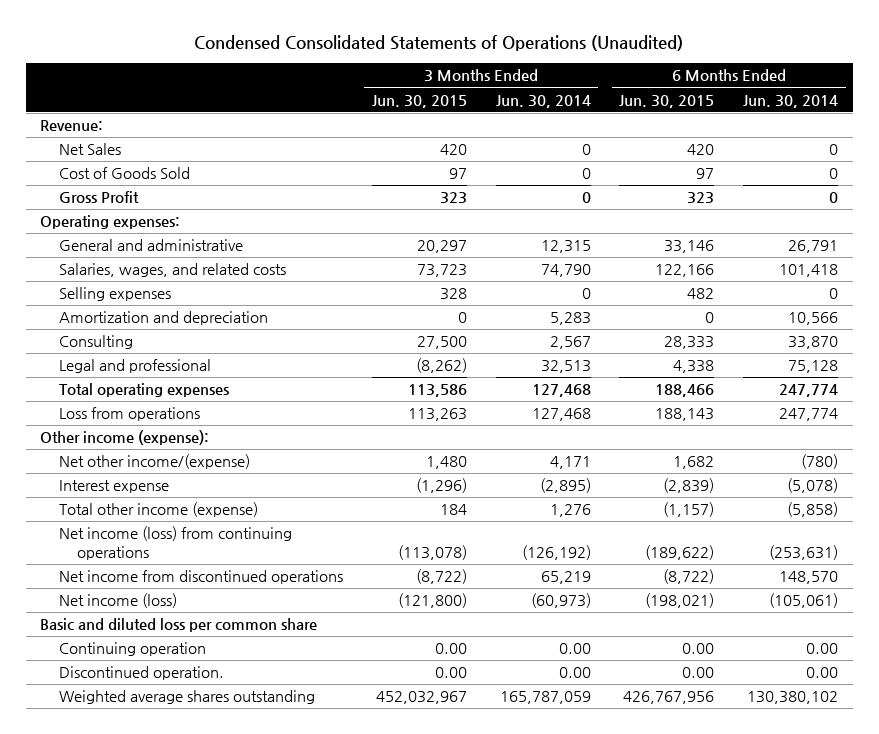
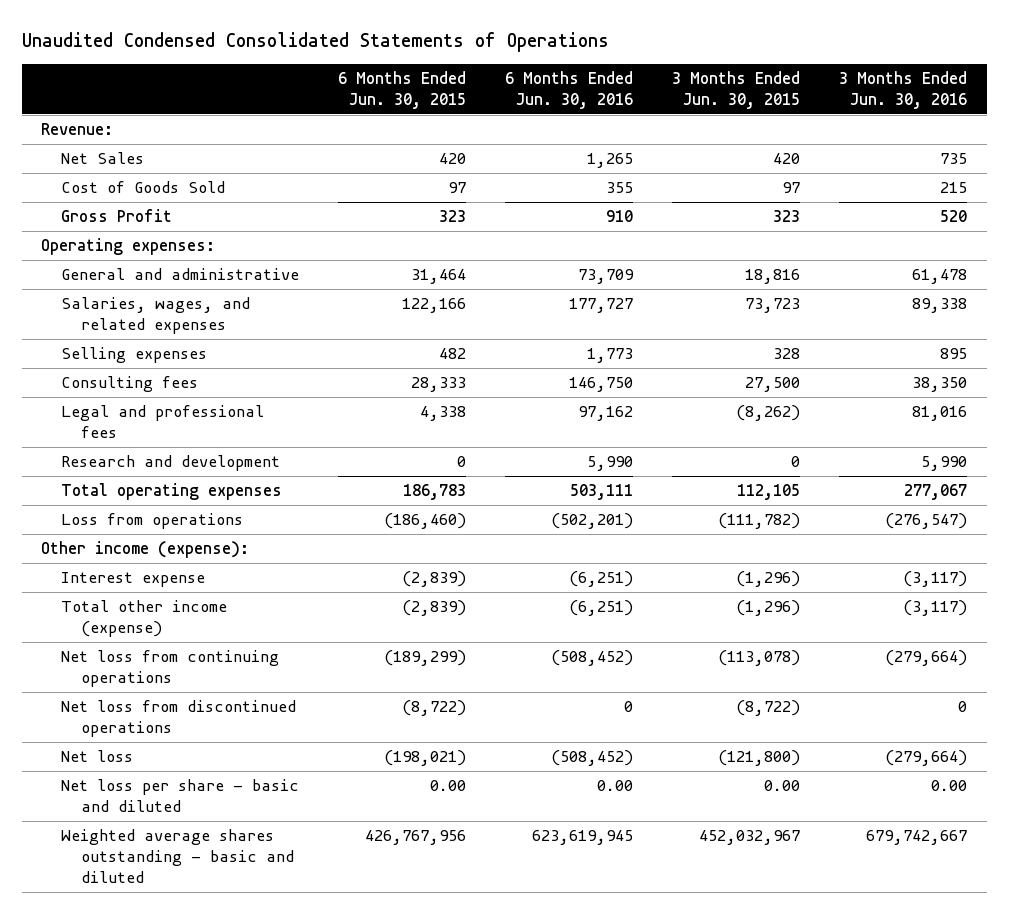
[194,35,684,52] Condensed Consolidated Statements of Operations (Unaudited) -> [21,32,609,53] Unaudited Condensed Consolidated Statements of Operations
[495,94,591,108] Jun. 30, 2014 -> none
[743,94,839,108] Jun. 30, 2014 -> none
none -> [505,71,634,109] 6 Months Ended Jun. 30, 2016
none -> [839,71,968,109] 3 Months Ended Jun. 30, 2016
[416,240,467,254] 20,297 -> [745,269,801,285] 18,816
[664,240,715,254] 33,146 -> [411,269,467,285] 31,464
[58,263,286,278] Salaries, wages, and related costs -> [61,297,251,334] Salaries, wages, and related expenses
[58,311,268,326] Amortization and depreciation -> none
[58,335,133,350] Consulting -> [61,376,199,393] Consulting fees
[58,359,211,374] Legal and professional -> [61,405,265,438] Legal and professional fees
none -> [61,455,281,472] Research and development
[407,384,467,398] 113,586 -> [737,484,801,501] 112,105
[655,384,715,398] 188,466 -> [403,484,467,501] 186,783
[407,408,467,422] 113,263 -> [718,513,801,530] (111,782)
[655,408,715,422] 188,143 -> [384,513,467,530] (186,460)
[58,454,250,470] Net other income/(expense) -> none
[40,618,318,633] Basic and diluted loss per common share -> none
[58,666,224,681] Discontinued operation. -> none
[439,504,467,516] 184 -> [736,600,801,617] (1,296)
[663,502,715,518] (1,157) -> [402,600,467,617] (2,839)
[58,526,292,560] Net income (loss) from continuing operations -> [61,650,280,687] Net loss from continuing operations
[645,544,715,560] (189,622) -> [384,650,467,667] (189,299)
[58,570,343,585] Net income from discontinued operations -> [61,700,297,737] Net loss from discontinued operations
[58,593,177,609] Net income (loss) -> [61,750,134,763] Net loss
[58,642,206,657] Continuing operation -> [61,779,300,812] Net loss per share - basic and diluted
[58,690,315,705] Weighted average shares outstanding -> [61,829,295,883] Weighted average shares outstanding - basic and diluted

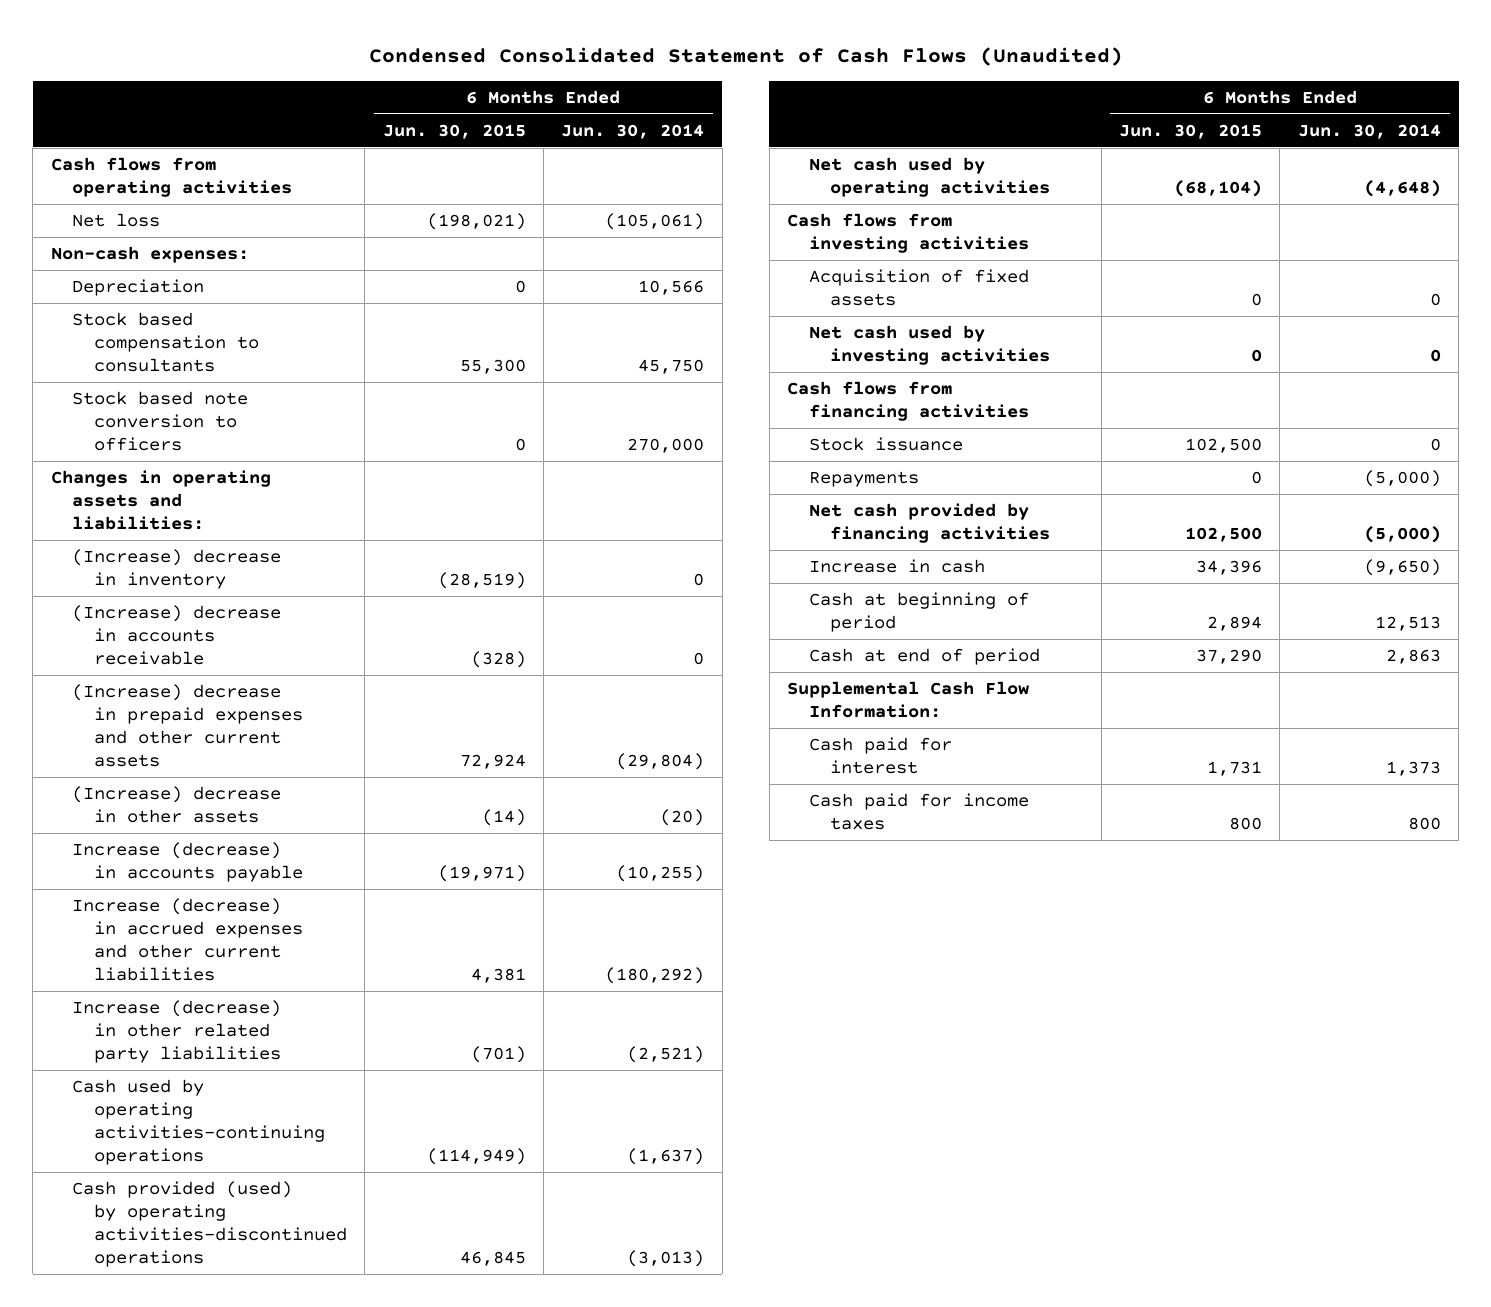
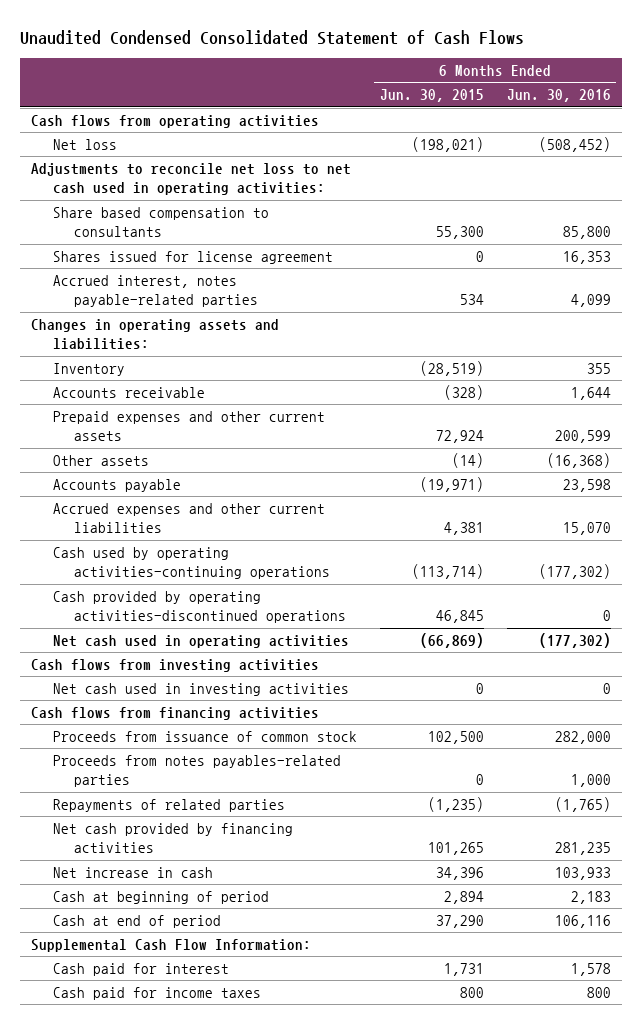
[368,47,1123,67] Condensed Consolidated Statement of Cash Flows (Unaudited) -> [19,30,524,46] Unaudited Condensed Consolidated Statement of Cash Flows
[561,123,705,139] Jun. 30, 2014 -> none
none -> [506,89,611,103] Jun. 30, 2016
[50,246,249,264] Non-cash expenses: -> none
[72,279,205,297] Depreciation -> none
[72,391,249,452] Stock based note conversion to officers -> none
none -> [31,162,352,196] Adjustments to reconcile net loss to net cash used in operating activities:
[72,312,259,373] Stock based compensation to consultants -> [52,206,269,238] Share based compensation to consultants
none -> [52,250,333,264] Shares issued for license agreement
none -> [52,274,258,308] Accrued interest, notes payable-related parties
[72,786,282,824] (Increase) decrease in other assets -> none
[72,1000,282,1064] Increase (decrease) in other related party liabilities -> none
[72,549,282,590] (Increase) decrease in inventory -> [52,362,125,376] Inventory
[72,605,282,666] (Increase) decrease in accounts receivable -> [52,386,205,398] Accounts receivable
[72,684,303,768] (Increase) decrease in prepaid expenses and other current assets -> [52,410,325,442] Prepaid expenses and other current assets
none -> [52,454,149,466] Other assets
[72,842,303,883] Increase (decrease) in accounts payable -> [52,478,181,492] Accounts payable
[72,898,303,982] Increase (decrease) in accrued expenses and other current liabilities -> [52,502,325,534] Accrued expenses and other current liabilities
[426,1148,526,1166] (114,949) -> [411,564,484,580] (113,714)
[72,1181,347,1268] Cash provided (used) by operating activities-discontinued operations -> [52,590,346,624] Cash provided by operating activities-discontinued operations
[808,157,1051,198] Net cash used by operating activities -> [52,634,349,648] Net cash used in operating activities
[1174,180,1263,198] (68,104) -> [419,632,484,648] (66,869)
[808,269,1029,307] Acquisition of fixed assets -> none
[808,325,1051,366] Net cash used by investing activities -> [52,682,349,696] Net cash used in investing activities
[808,471,919,488] Repayments -> none
[808,437,963,452] Stock issuance -> [52,730,357,742] Proceeds from issuance of common stock
none -> [52,754,341,788] Proceeds from notes payables-related parties
none -> [52,798,285,812] Repayments of related parties
[1185,527,1263,543] 102,500 -> [427,842,484,856] 101,265
[808,559,985,574] Increase in cash -> [52,866,213,878] Net increase in cash

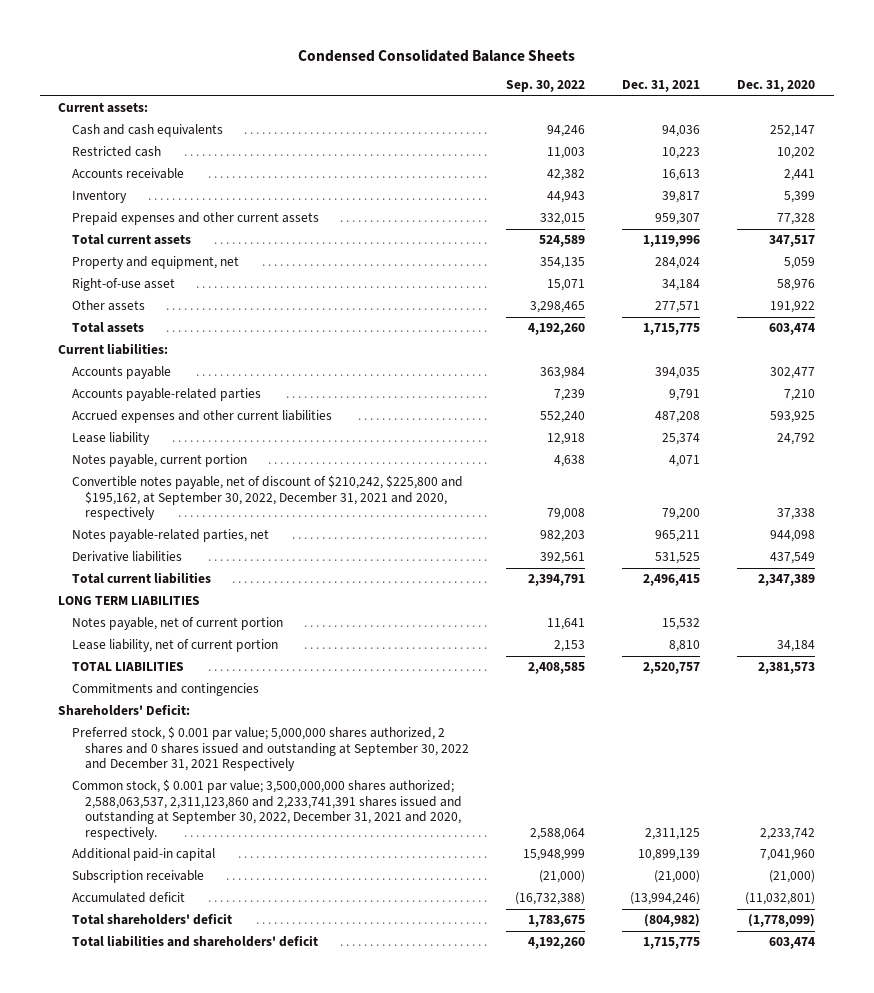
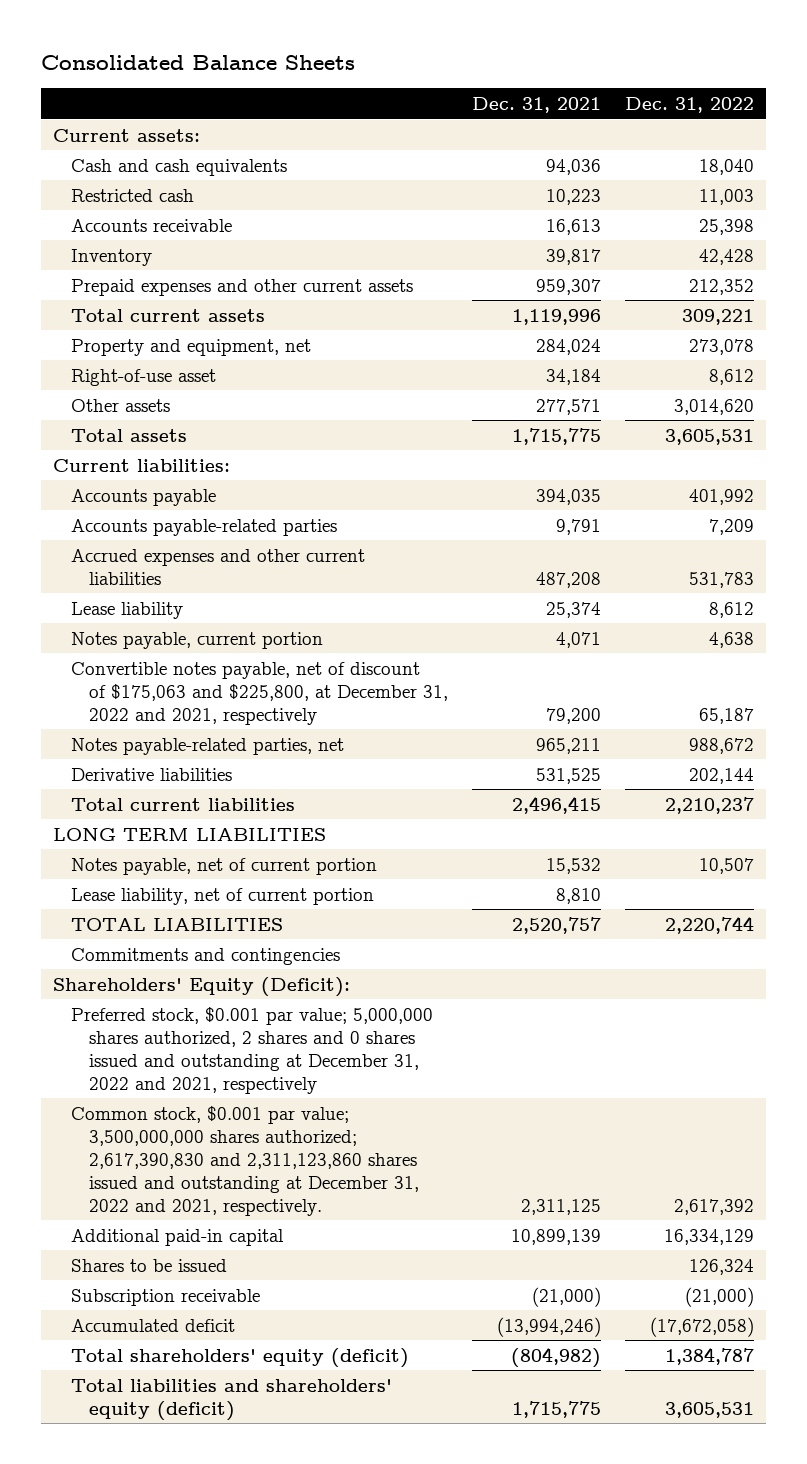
[297,48,575,62] Condensed Consolidated Balance Sheets -> [40,54,355,70] Consolidated Balance Sheets
[505,80,585,93] Sep. 30, 2022 -> none
[737,80,816,93] Dec. 31, 2020 -> none
none -> [625,96,755,113] Dec. 31, 2022
[71,475,463,521] Convertible notes payable, net of discount of $210,242, $225,800 and $195,162, at September 30, 2022, December 31, 2021 and 2020, respectively -> [70,661,448,725] Convertible notes payable, net of discount of $175,063 and $225,800, at December 31, 2022 and 2021, respectively
[58,704,191,717] Shareholders' Deficit: -> [52,976,350,997] Shareholders' Equity (Deficit):
[71,726,469,772] Preferred stock, $ 0.001 par value; 5,000,000 shares authorized, 2 shares and 0 shares issued and outstanding at September 30, 2022 and December 31, 2021 Respectively -> [70,1006,433,1094] Preferred stock, $0.001 par value; 5,000,000 shares authorized, 2 shares and 0 shares issued and outstanding at December 31, 2022 and 2021, respectively
[71,779,462,841] Common stock, $ 0.001 par value; 3,500,000,000 shares authorized; 2,588,063,537, 2,311,123,860 and 2,233,741,391 shares issued and outstanding at September 30, 2022, December 31, 2021 and 2020, respectively. -> [70,1105,419,1216] Common stock, $0.001 par value; 3,500,000,000 shares authorized; 2,617,390,830 and 2,311,123,860 shares issued and outstanding at December 31, 2022 and 2021, respectively.
none -> [70,1258,227,1272] Shares to be issued
[71,913,232,926] Total shareholders' deficit -> [70,1347,409,1368] Total shareholders' equity (deficit)
[71,935,318,948] Total liabilities and shareholders' deficit -> [70,1378,392,1421] Total liabilities and shareholders' equity (deficit)

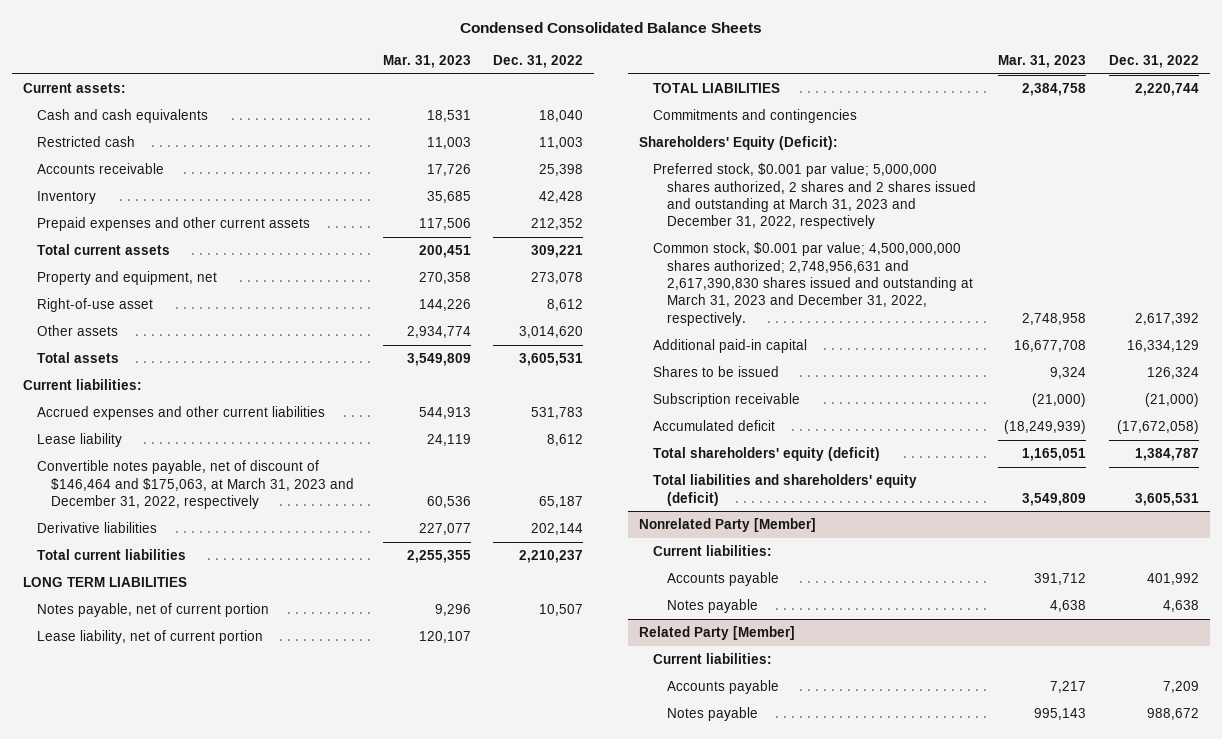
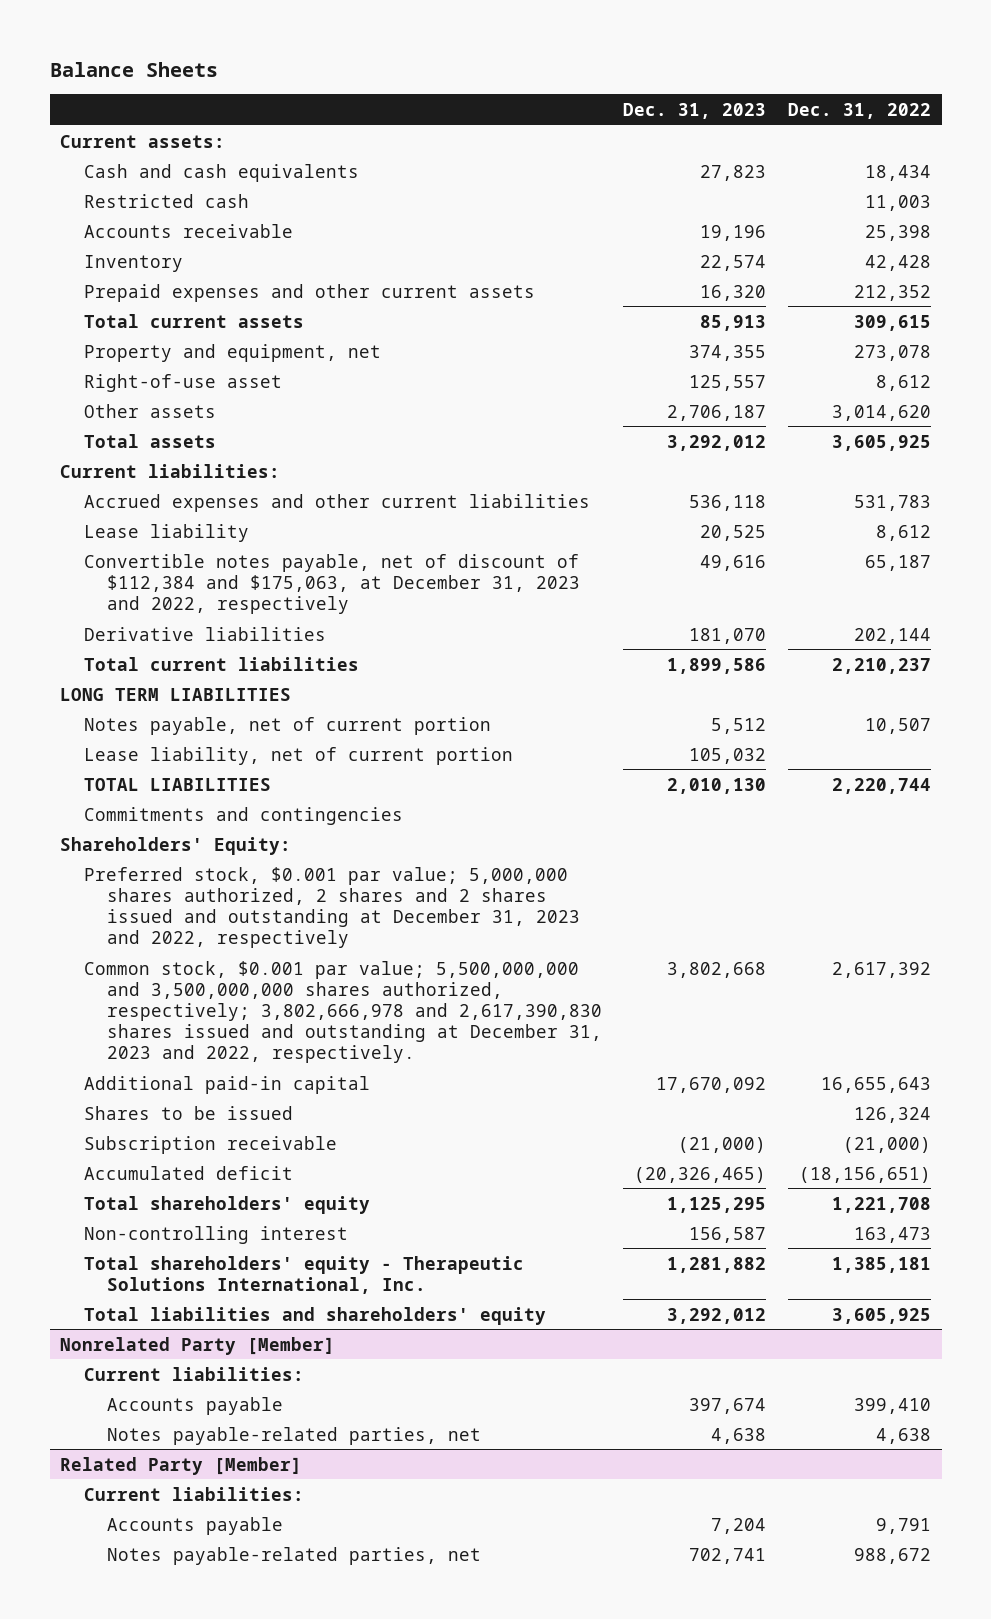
[460,22,763,34] Condensed Consolidated Balance Sheets -> [49,61,218,77] Balance Sheets
[382,54,471,68] Mar. 31, 2023 -> none
none -> [623,102,767,119] Dec. 31, 2023
[539,110,584,123] 18,040 -> [864,164,931,181] 18,434
[531,245,584,259] 309,221 -> [853,314,931,331] 309,615
[519,353,584,367] 3,605,531 -> [831,434,931,451] 3,605,925
[37,460,355,510] Convertible notes payable, net of discount of $146,464 and $175,063, at March 31, 2023 and December 31, 2022, respectively -> [83,553,580,614] Convertible notes payable, net of discount of $112,384 and $175,063, at December 31, 2023 and 2022, respectively
[639,136,839,151] Shareholders' Equity (Deficit): -> [60,836,292,855] Shareholders' Equity:
[653,163,976,230] Preferred stock, $0.001 par value; 5,000,000 shares authorized, 2 shares and 2 shares issued and outstanding at March 31, 2023 and December 31, 2022, respectively -> [83,866,580,948] Preferred stock, $0.001 par value; 5,000,000 shares authorized, 2 shares and 2 shares issued and outstanding at December 31, 2023 and 2022, respectively
[653,242,973,326] Common stock, $0.001 par value; 4,500,000,000 shares authorized; 2,748,956,631 and 2,617,390,830 shares issued and outstanding at March 31, 2023 and December 31, 2022, respectively. -> [83,960,602,1063] Common stock, $0.001 par value; 5,500,000,000 and 3,500,000,000 shares authorized, respectively; 3,802,666,978 and 2,617,390,830 shares issued and outstanding at December 31, 2023 and 2022, respectively.
[1126,340,1199,353] 16,334,129 -> [820,1076,931,1093] 16,655,643
[1116,420,1199,435] (17,672,058) -> [798,1166,931,1183] (18,156,651)
[653,447,881,462] Total shareholders' equity (deficit) -> [83,1195,370,1214] Total shareholders' equity
[1134,448,1199,462] 1,384,787 -> [831,1196,931,1213] 1,221,708
none -> [83,1225,348,1244] Non-controlling interest
none -> [83,1255,524,1294] Total shareholders' equity - Therapeutic Solutions International, Inc.
[653,474,918,506] Total liabilities and shareholders' equity (deficit) -> [83,1306,546,1325] Total liabilities and shareholders' equity
[1134,492,1199,506] 3,605,531 -> [831,1307,931,1324] 3,605,925
[1146,573,1199,586] 401,992 -> [853,1397,931,1414] 399,410
[666,599,758,614] Notes payable -> [106,1426,481,1445] Notes payable-related parties, net
[1162,681,1199,694] 7,209 -> [875,1517,931,1534] 9,791
[666,707,758,722] Notes payable -> [106,1546,481,1565] Notes payable-related parties, net

